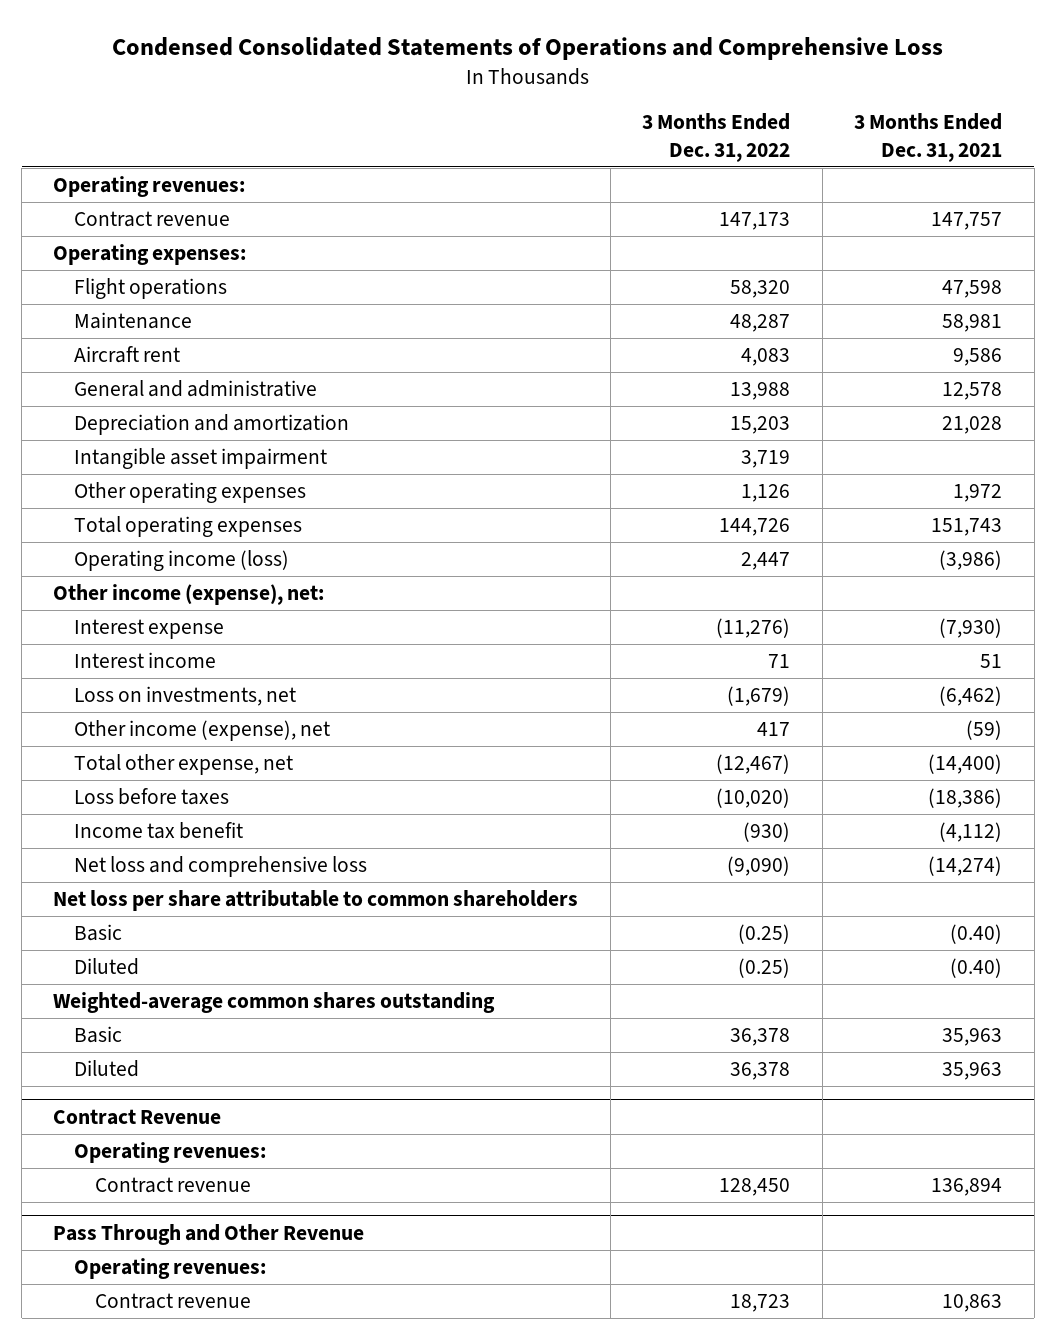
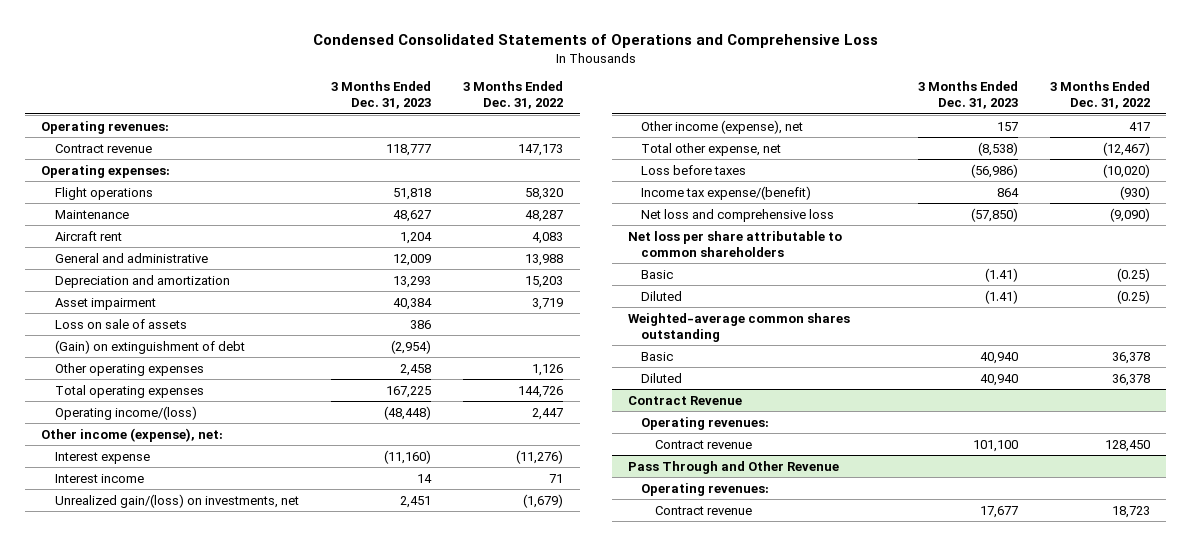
[854,113,1003,162] 3 Months Ended Dec. 31, 2021 -> none
none -> [331,81,432,110] 3 Months Ended Dec. 31, 2023
[74,448,328,470] Intangible asset impairment -> [54,297,156,310] Asset impairment
none -> [54,318,187,329] Loss on sale of assets
none -> [54,339,245,354] (Gain) on extinguishment of debt
[74,550,290,572] Operating income (loss) -> [54,405,197,420] Operating income/(loss)
[74,686,297,707] Loss on investments, net -> [54,493,299,508] Unrealized gain/(loss) on investments, net
[74,822,244,840] Income tax benefit -> [641,185,812,200] Income tax expense/(benefit)

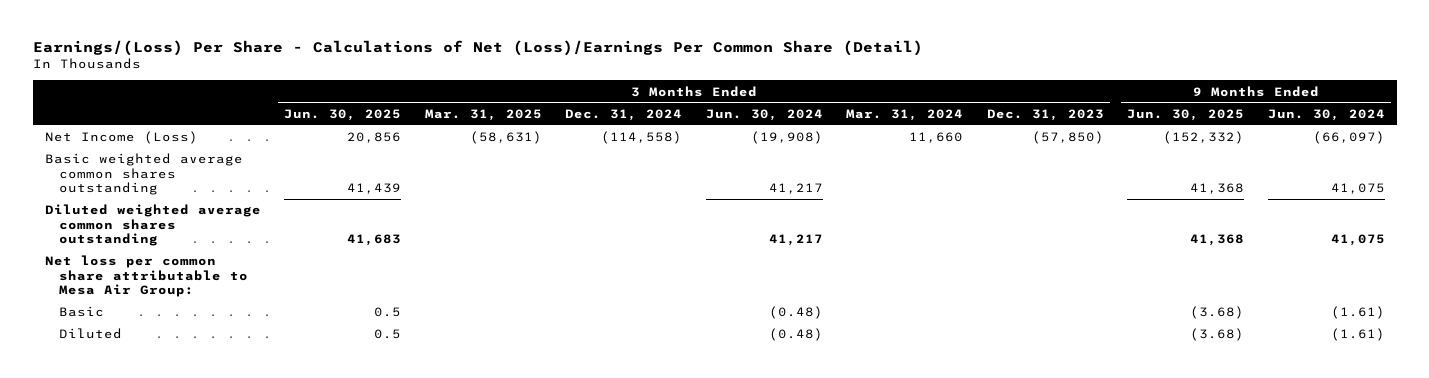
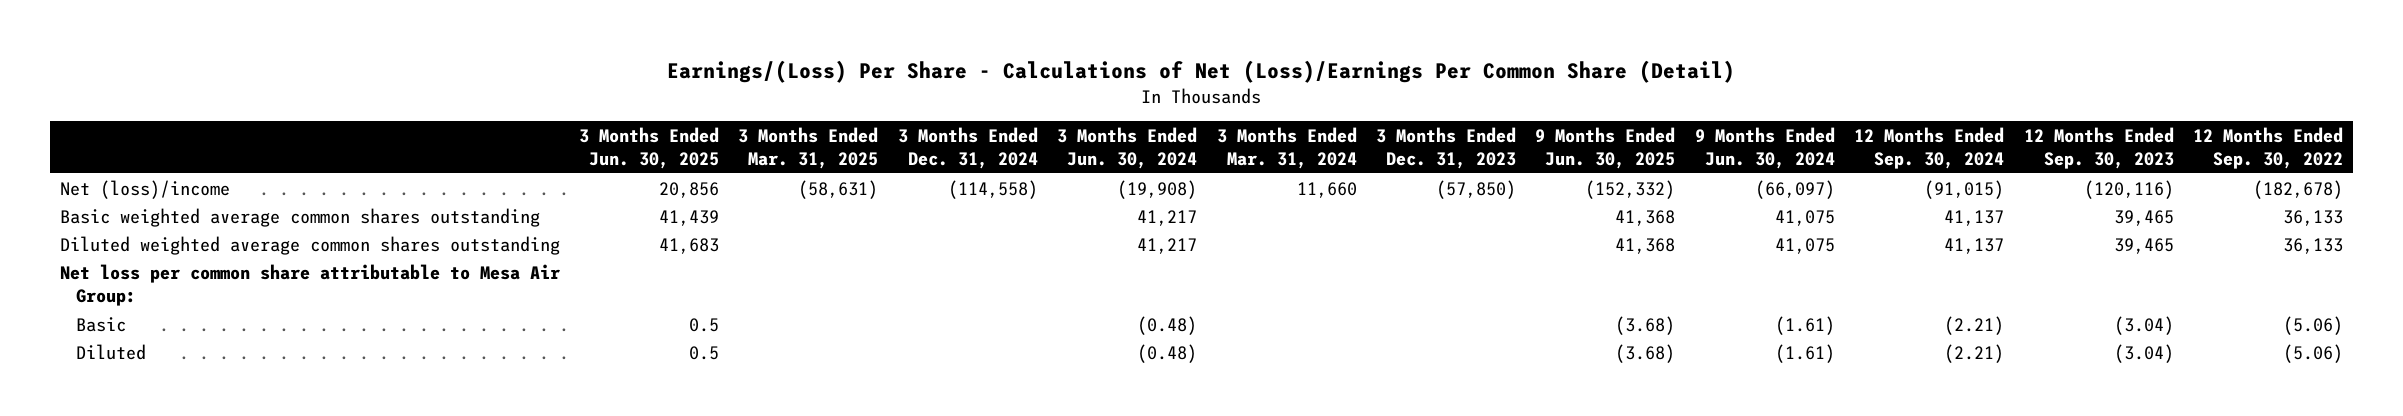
none -> [1854,126,2005,169] 12 Months Ended Sep. 30, 2024
none -> [2023,126,2174,169] 12 Months Ended Sep. 30, 2023
none -> [2192,126,2343,169] 12 Months Ended Sep. 30, 2022
[44,131,198,145] Net Income (Loss) -> [59,179,230,199] Net (loss)/income

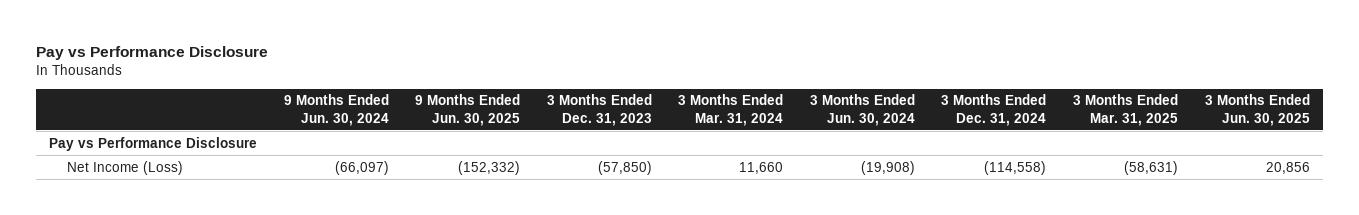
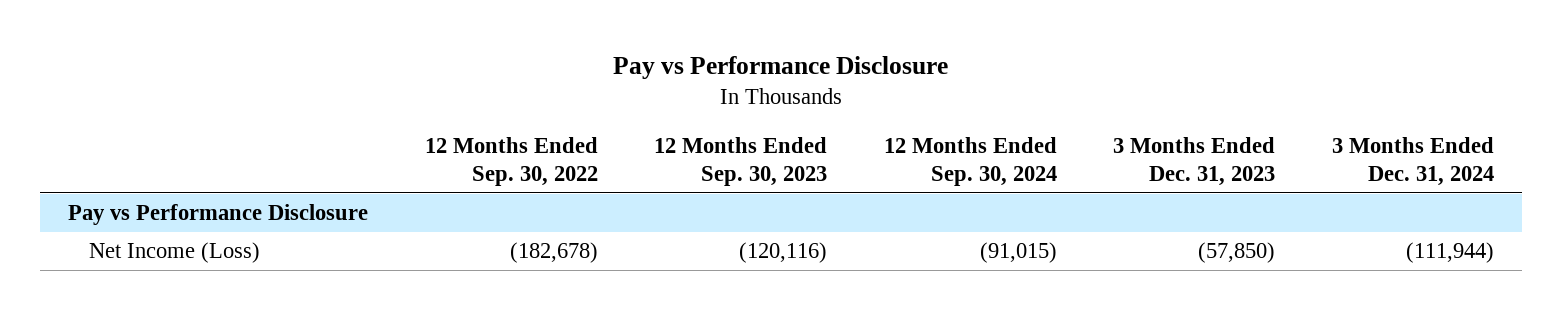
[283,94,389,126] 9 Months Ended Jun. 30, 2024 -> none
[415,94,521,126] 9 Months Ended Jun. 30, 2025 -> none
[678,94,784,126] 3 Months Ended Mar. 31, 2024 -> none
[809,94,915,126] 3 Months Ended Jun. 30, 2024 -> none
[1073,94,1179,126] 3 Months Ended Mar. 31, 2025 -> none
[1204,94,1310,126] 3 Months Ended Jun. 30, 2025 -> none
none -> [424,137,598,186] 12 Months Ended Sep. 30, 2022
none -> [654,137,828,186] 12 Months Ended Sep. 30, 2023
none -> [883,137,1057,186] 12 Months Ended Sep. 30, 2024
[984,160,1047,175] (114,558) -> [1405,242,1494,264] (111,944)

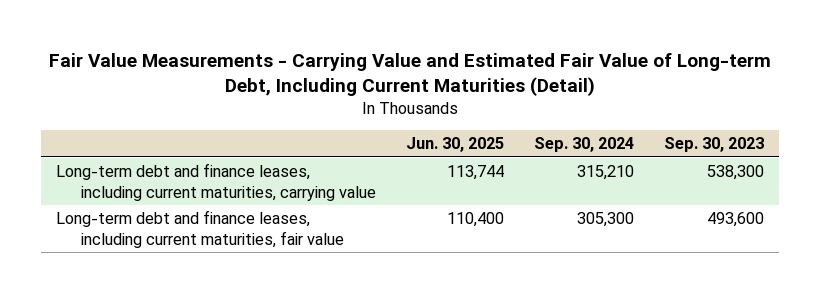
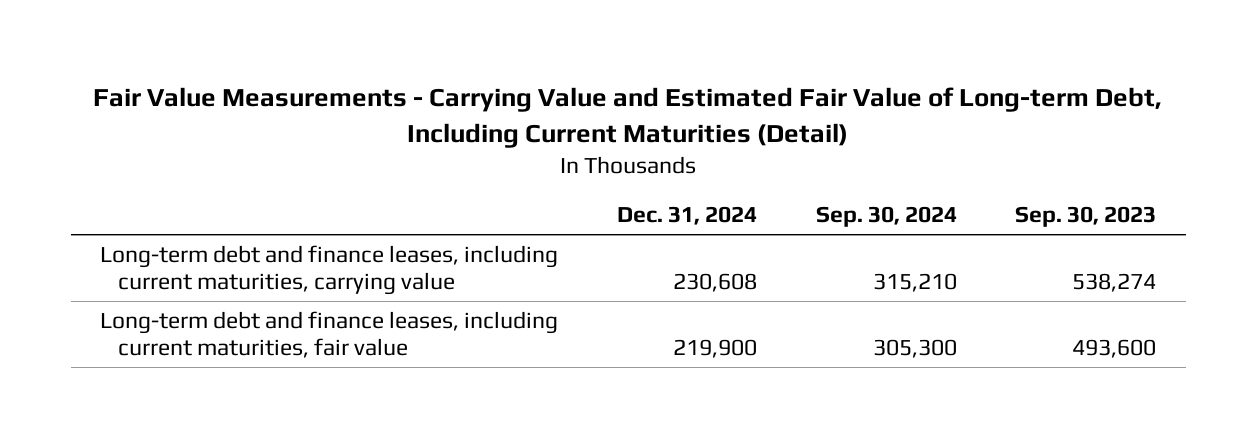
[406,137,505,153] Jun. 30, 2025 -> none
none -> [616,206,757,226] Dec. 31, 2024
[706,164,764,180] 538,300 -> [1072,272,1157,292] 538,274

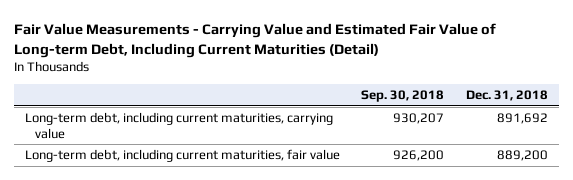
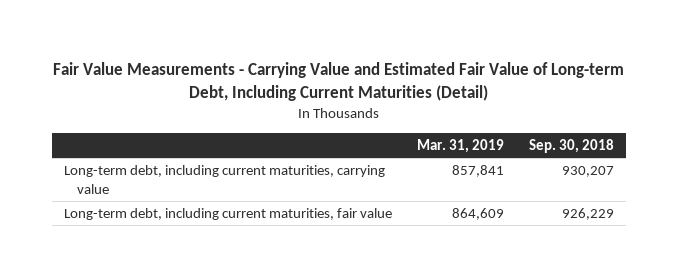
[465,89,548,101] Dec. 31, 2018 -> none
none -> [417,139,505,154] Mar. 31, 2019
[393,150,445,162] 926,200 -> [561,207,614,220] 926,229

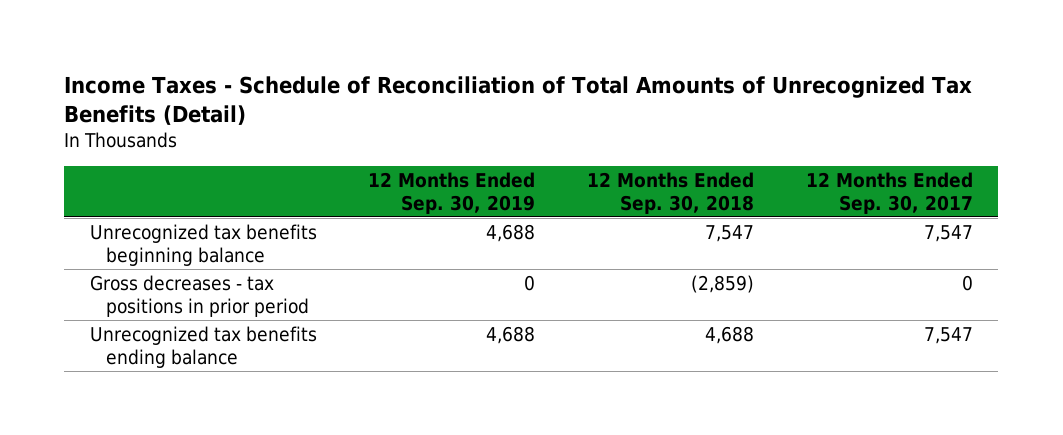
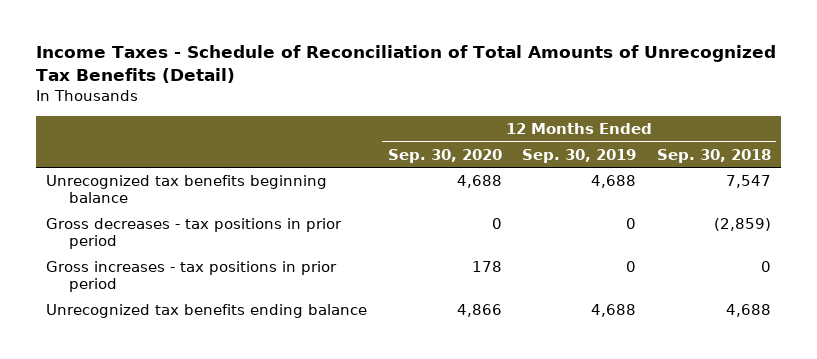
[805,171,973,214] 12 Months Ended Sep. 30, 2017 -> none
none -> [387,149,502,164] Sep. 30, 2020
none -> [45,261,337,293] Gross increases - tax positions in prior period

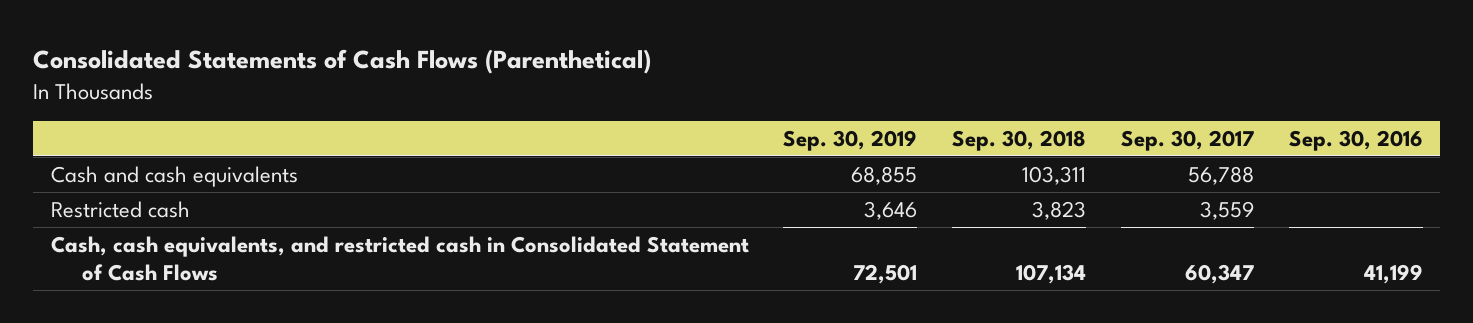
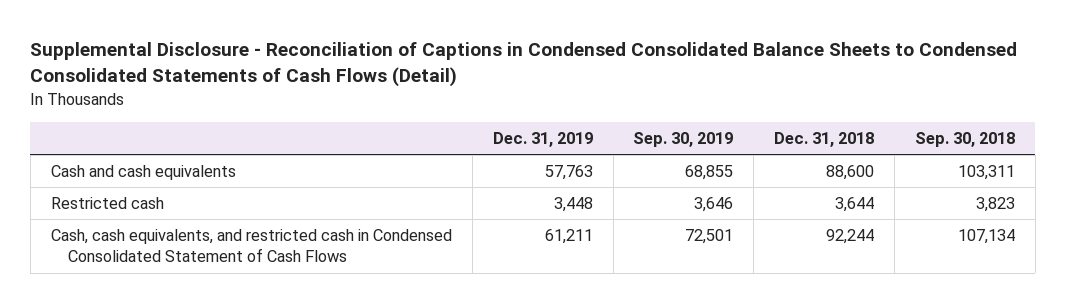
[33,49,652,75] Consolidated Statements of Cash Flows (Parenthetical) -> [30,42,1018,88] Supplemental Disclosure - Reconciliation of Captions in Condensed Consolidated Balance Sheets to Condensed Consolidated Statements of Cash Flows (Detail)
[1120,129,1254,151] Sep. 30, 2017 -> none
[1288,129,1423,151] Sep. 30, 2016 -> none
none -> [492,131,593,147] Dec. 31, 2019
none -> [774,131,875,147] Dec. 31, 2018
[50,235,749,282] Cash, cash equivalents, and restricted cash in Consolidated Statement of Cash Flows -> [50,229,452,263] Cash, cash equivalents, and restricted cash in Condensed Consolidated Statement of Cash Flows

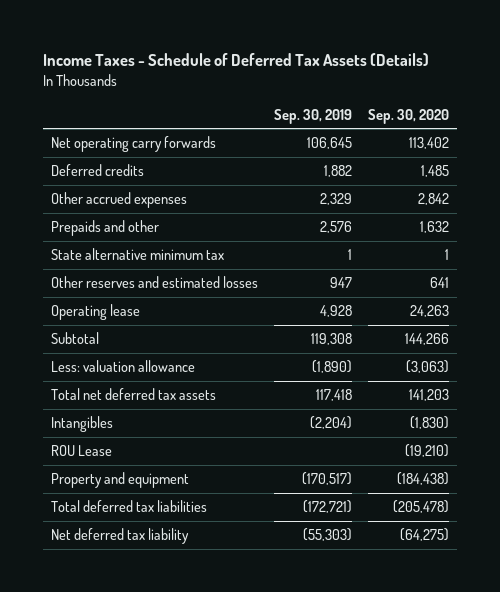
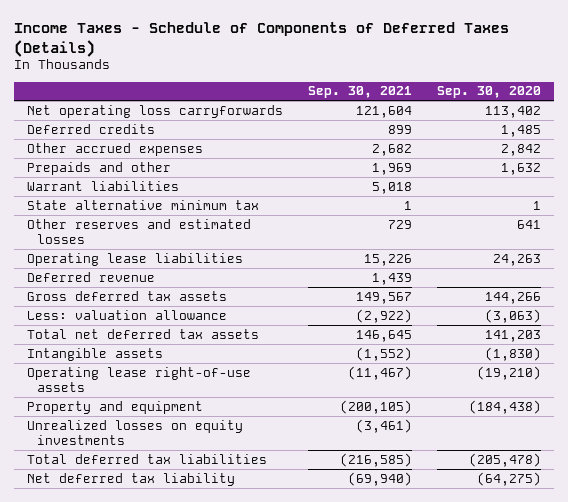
[43,53,430,67] Income Taxes - Schedule of Deferred Tax Assets (Details) -> [13,22,509,57] Income Taxes - Schedule of Components of Deferred Taxes (Details)
[274,108,353,124] Sep. 30, 2019 -> none
none -> [307,86,412,99] Sep. 30, 2021
[51,136,217,153] Net operating carry forwards -> [26,104,283,118] Net operating loss carryforwards
none -> [26,180,179,191] Warrant liabilities
[51,304,141,321] Operating lease -> [26,252,243,266] Operating lease liabilities
none -> [26,271,155,282] Deferred revenue
[51,332,100,345] Subtotal -> [26,290,227,301] Gross deferred tax assets
[51,416,114,433] Intangibles -> [26,347,163,361] Intangible assets
[51,445,113,457] ROU Lease -> [26,366,251,393] Operating lease right-of-use assets
none -> [26,419,243,446] Unrealized losses on equity investments

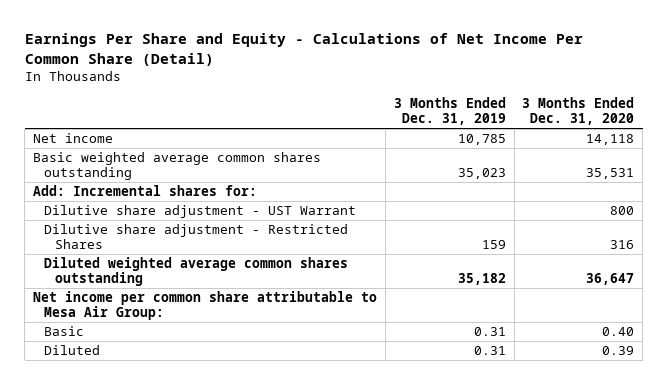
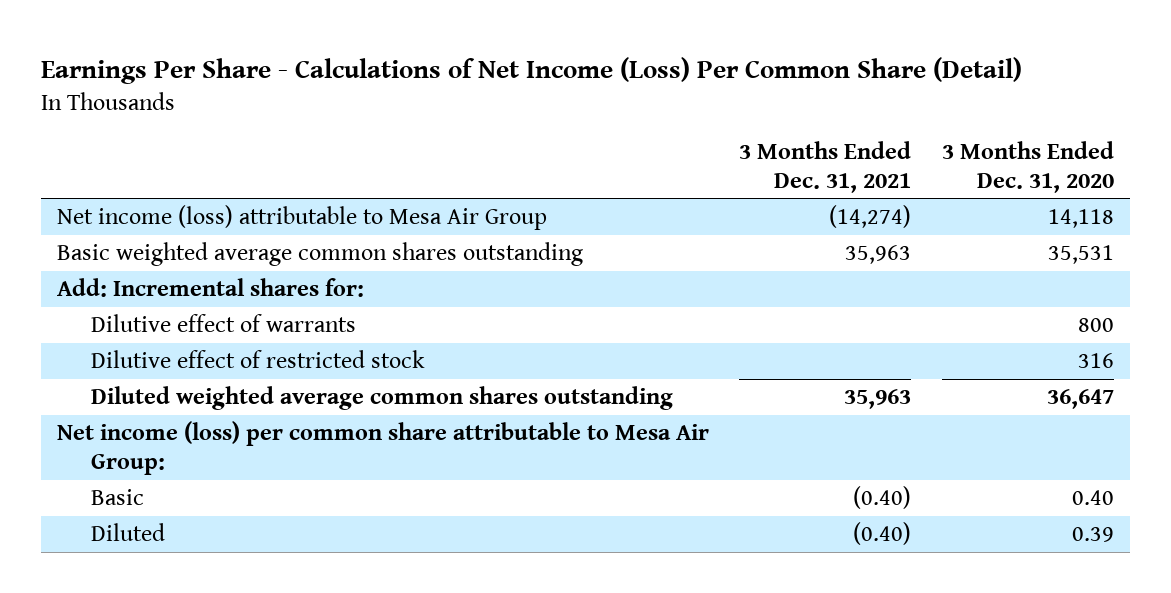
[24,33,583,67] Earnings Per Share and Equity - Calculations of Net Income Per Common Share (Detail) -> [41,57,1023,85] Earnings Per Share - Calculations of Net Income (Loss) Per Common Share (Detail)
[393,97,506,126] 3 Months Ended Dec. 31, 2019 -> none
none -> [739,141,912,193] 3 Months Ended Dec. 31, 2021
[32,132,113,143] Net income -> [56,205,547,231] Net income (loss) attributable to Mesa Air Group
[44,204,357,218] Dilutive share adjustment - UST Warrant -> [90,314,356,333] Dilutive effect of warrants
[44,223,349,250] Dilutive share adjustment - Restricted Shares -> [90,350,425,369] Dilutive effect of restricted stock
[32,290,377,321] Net income per common share attributable to Mesa Air Group: -> [56,421,709,475] Net income (loss) per common share attributable to Mesa Air Group:

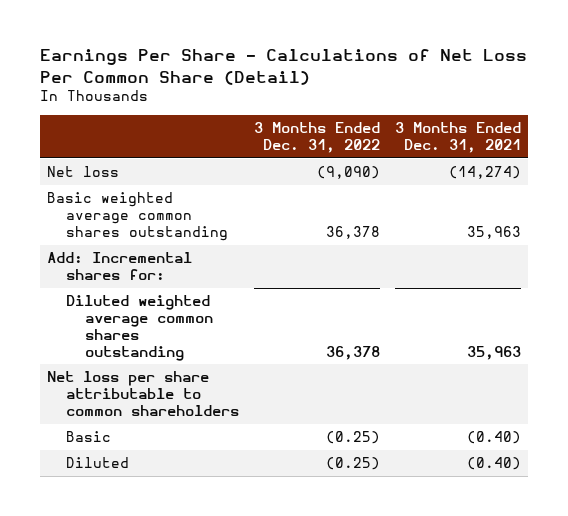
[41,57,1023,85] Earnings Per Share - Calculations of Net Income (Loss) Per Common Share (Detail) -> [40,49,528,85] Earnings Per Share - Calculations of Net Loss Per Common Share (Detail)
[942,141,1115,193] 3 Months Ended Dec. 31, 2020 -> none
none -> [253,122,380,154] 3 Months Ended Dec. 31, 2022
[56,205,547,231] Net income (loss) attributable to Mesa Air Group -> [47,166,120,178] Net loss
[90,314,356,333] Dilutive effect of warrants -> none
[90,350,425,369] Dilutive effect of restricted stock -> none
[56,421,709,475] Net income (loss) per common share attributable to Mesa Air Group: -> [47,371,240,416] Net loss per share attributable to common shareholders

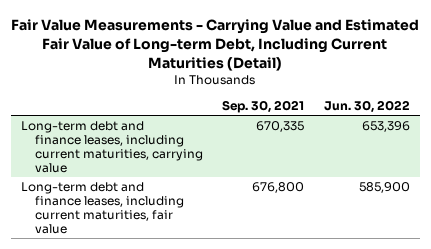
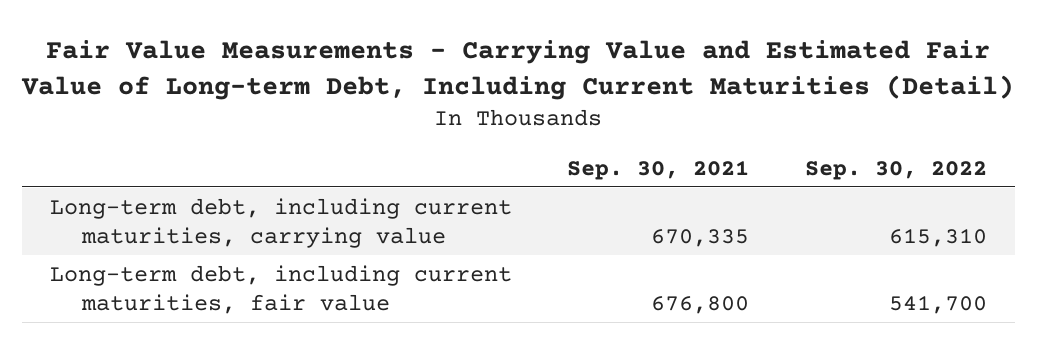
[323,100,410,114] Jun. 30, 2022 -> none
none -> [805,160,988,180] Sep. 30, 2022
[20,120,203,174] Long-term debt and finance leases, including current maturities, carrying value -> [49,197,512,248] Long-term debt, including current maturities, carrying value
[20,181,184,235] Long-term debt and finance leases, including current maturities, fair value -> [49,264,512,314] Long-term debt, including current maturities, fair value

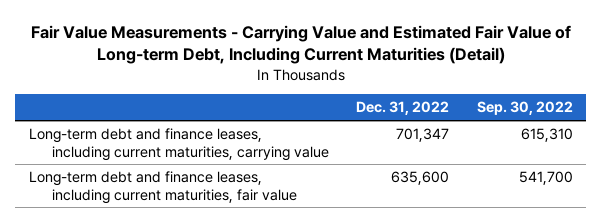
[567,159,750,180] Sep. 30, 2021 -> none
none -> [356,101,450,116] Dec. 31, 2022
[49,197,512,248] Long-term debt, including current maturities, carrying value -> [28,128,329,161] Long-term debt and finance leases, including current maturities, carrying value
[49,264,512,314] Long-term debt, including current maturities, fair value -> [28,171,297,204] Long-term debt and finance leases, including current maturities, fair value

